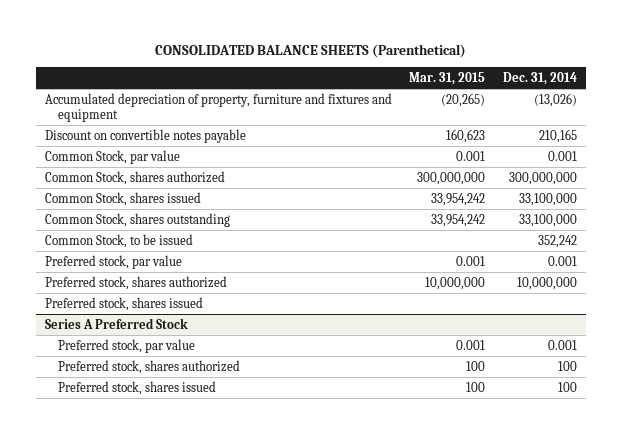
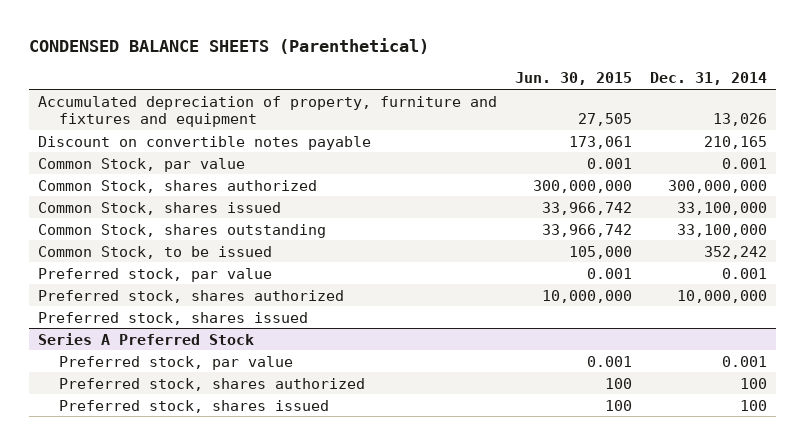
[154,43,466,58] CONSOLIDATED BALANCE SHEETS (Parenthetical) -> [29,38,430,55] CONDENSED BALANCE SHEETS (Parenthetical)
[409,71,486,85] Mar. 31, 2015 -> none
none -> [515,72,633,86] Jun. 30, 2015
[534,92,578,107] (13,026) -> [713,113,768,127] 13,026

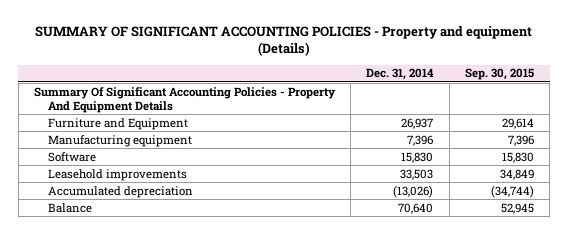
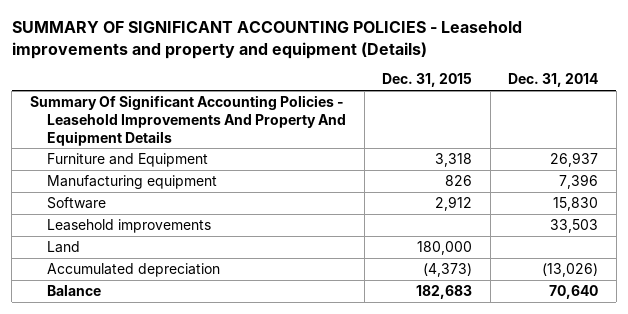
[34,25,532,57] SUMMARY OF SIGNIFICANT ACCOUNTING POLICIES - Property and equipment (Details) -> [11,21,522,59] SUMMARY OF SIGNIFICANT ACCOUNTING POLICIES - Leasehold improvements and property and equipment (Details)
[465,68,535,81] Sep. 30, 2015 -> none
none -> [382,73,473,88] Dec. 31, 2015
[33,86,336,113] Summary Of Significant Accounting Policies - Property And Equipment Details -> [29,94,347,146] Summary Of Significant Accounting Policies - Leasehold Improvements And Property And Equipment Details
none -> [47,240,81,253] Land

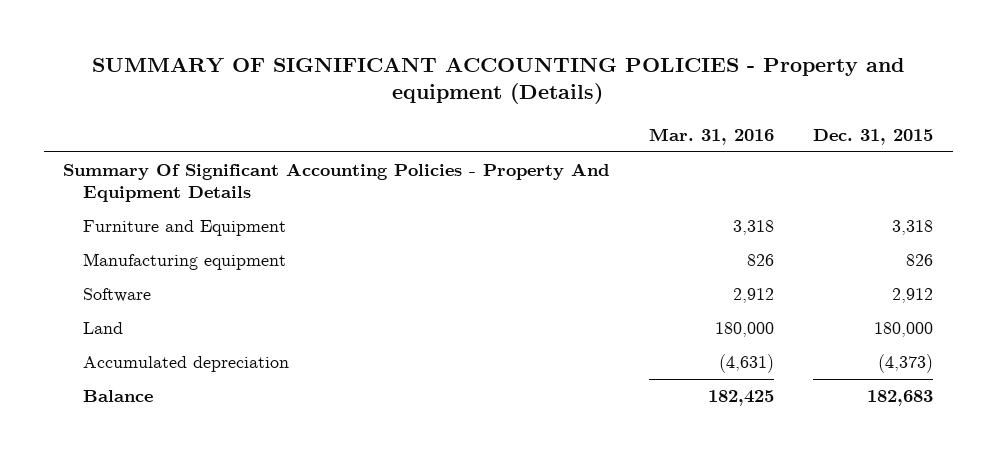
[11,21,522,59] SUMMARY OF SIGNIFICANT ACCOUNTING POLICIES - Leasehold improvements and property and equipment (Details) -> [92,56,905,105] SUMMARY OF SIGNIFICANT ACCOUNTING POLICIES - Property and equipment (Details)
[508,73,599,88] Dec. 31, 2014 -> none
none -> [648,127,774,145] Mar. 31, 2016
[29,94,347,146] Summary Of Significant Accounting Policies - Leasehold Improvements And Property And Equipment Details -> [63,163,610,203] Summary Of Significant Accounting Policies - Property And Equipment Details
[47,218,212,233] Leasehold improvements -> none

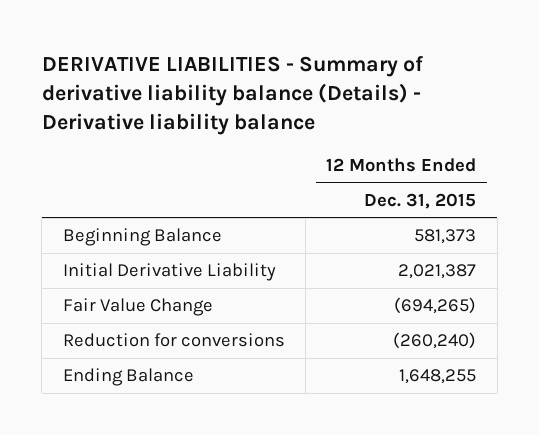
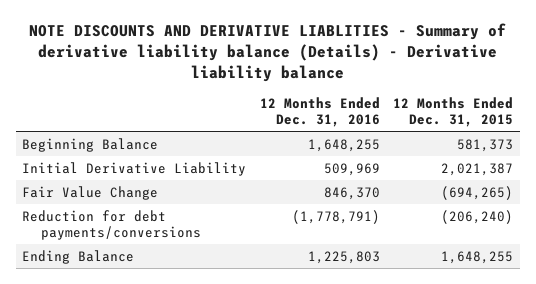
[41,55,423,135] DERIVATIVE LIABILITIES - Summary of derivative liability balance (Details) - Derivative liability balance -> [28,23,506,82] NOTE DISCOUNTS AND DERIVATIVE LIABLITIES - Summary of derivative liability balance (Details) - Derivative liability balance
none -> [259,96,380,128] 12 Months Ended Dec. 31, 2016
[62,333,285,348] Reduction for conversions -> [22,209,202,240] Reduction for debt payments/conversions
[393,332,477,350] (260,240) -> [441,209,514,224] (206,240)

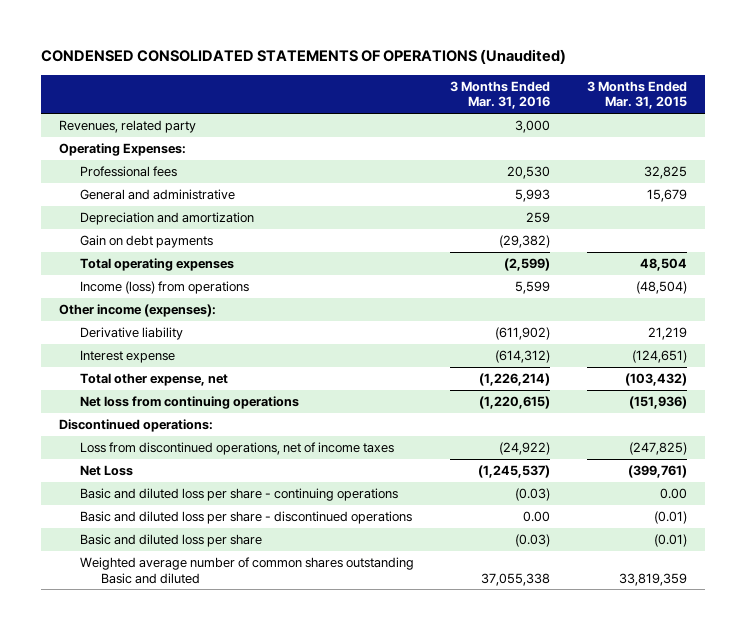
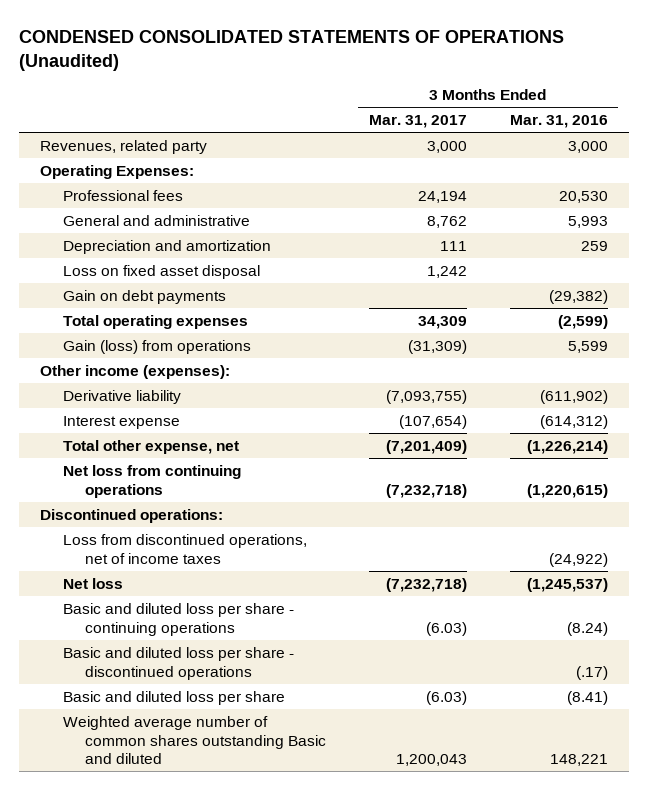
[586,80,687,110] 3 Months Ended Mar. 31, 2015 -> none
none -> [368,115,467,129] Mar. 31, 2017
none -> [62,264,260,279] Loss on fixed asset disposal
[80,281,250,295] Income (loss) from operations -> [62,339,251,354] Gain (loss) from operations
[80,465,134,477] Net Loss -> [62,577,123,589] Net loss
[515,488,551,502] (0.03) -> [566,621,608,636] (8.24)
[523,511,551,523] 0.00 -> [575,665,608,680] (.17)
[515,534,551,548] (0.03) -> [566,690,608,705] (8.41)
[481,572,551,586] 37,055,338 -> [549,754,608,767] 148,221

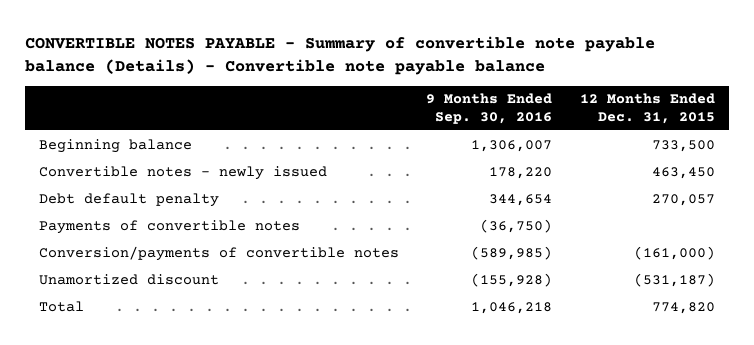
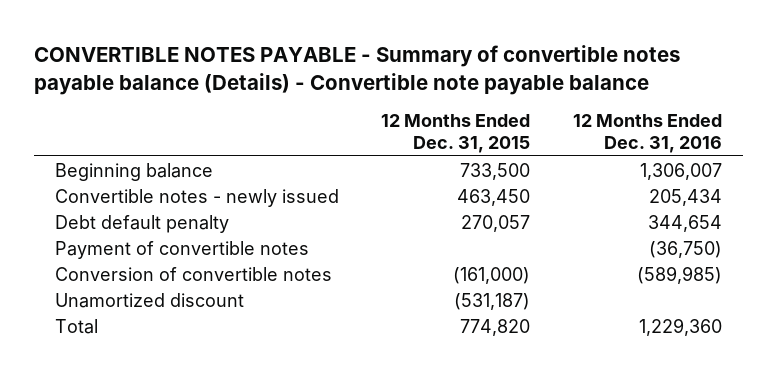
[24,35,655,75] CONVERTIBLE NOTES PAYABLE - Summary of convertible note payable balance (Details) - Convertible note payable balance -> [33,44,680,95] CONVERTIBLE NOTES PAYABLE - Summary of convertible notes payable balance (Details) - Convertible note payable balance
[426,93,553,124] 9 Months Ended Sep. 30, 2016 -> none
none -> [572,114,722,153] 12 Months Ended Dec. 31, 2016
[38,219,300,234] Payments of convertible notes -> [54,240,309,259] Payment of convertible notes
[38,245,399,261] Conversion/payments of convertible notes -> [54,266,332,281] Conversion of convertible notes

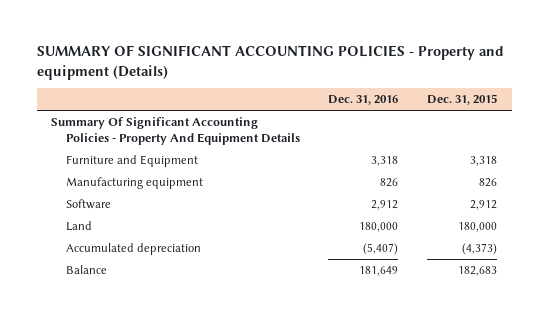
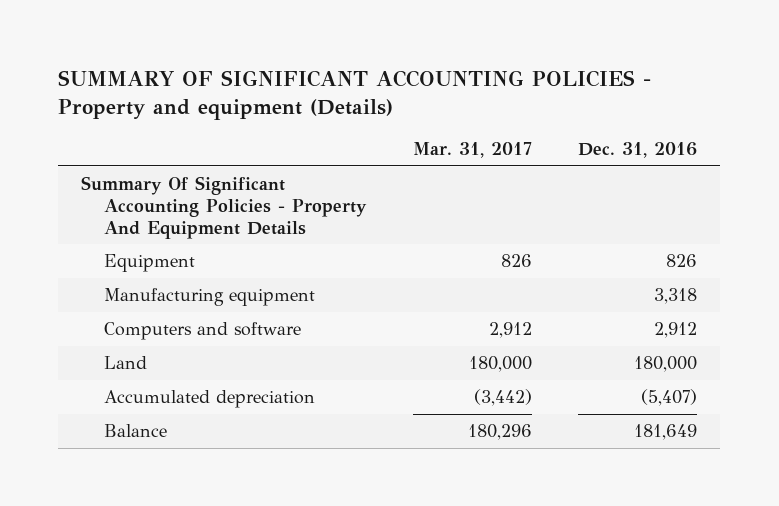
[427,94,498,106] Dec. 31, 2015 -> none
none -> [412,142,532,159] Mar. 31, 2017
[65,155,198,168] Furniture and Equipment -> [104,254,196,273] Equipment
[371,156,399,167] 3,318 -> [666,254,698,268] 826
[380,178,399,188] 826 -> [654,288,698,305] 3,318
[65,199,111,210] Software -> [104,322,302,341] Computers and software

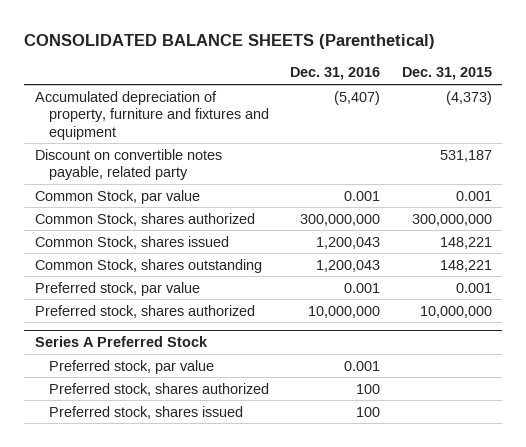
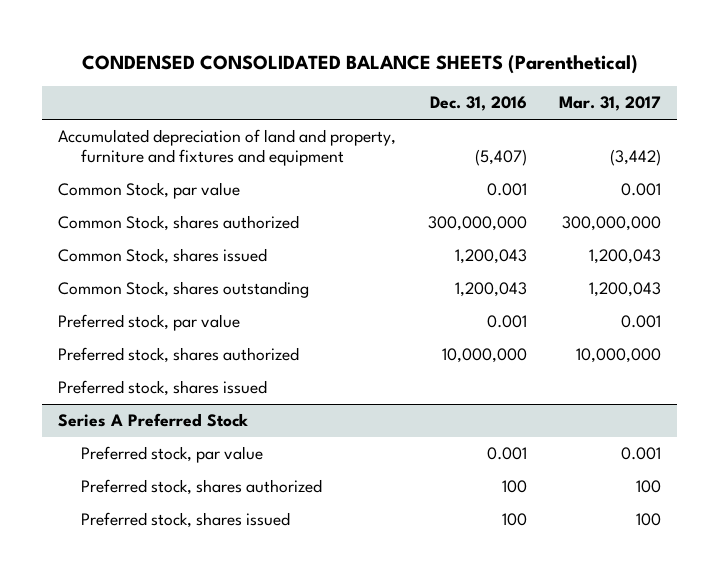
[24,34,436,50] CONSOLIDATED BALANCE SHEETS (Parenthetical) -> [81,54,638,74] CONDENSED CONSOLIDATED BALANCE SHEETS (Parenthetical)
[401,67,492,81] Dec. 31, 2015 -> none
none -> [558,96,661,112] Mar. 31, 2017
[34,148,222,181] Discount on convertible notes payable, related party -> none
[34,90,269,140] Accumulated depreciation of property, furniture and fixtures and equipment -> [58,129,397,167] Accumulated depreciation of land and property, furniture and fixtures and equipment
none -> [58,380,268,397] Preferred stock, shares issued

